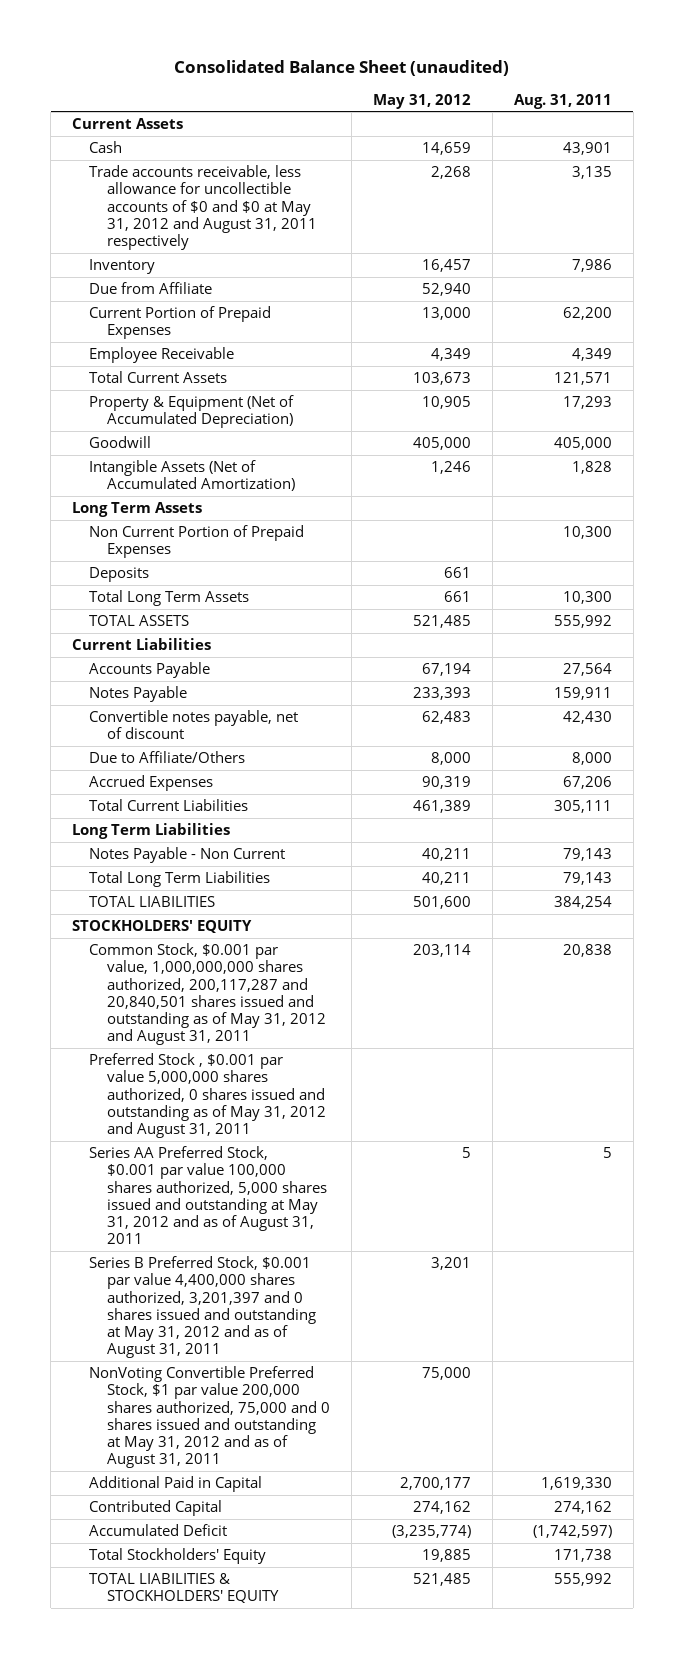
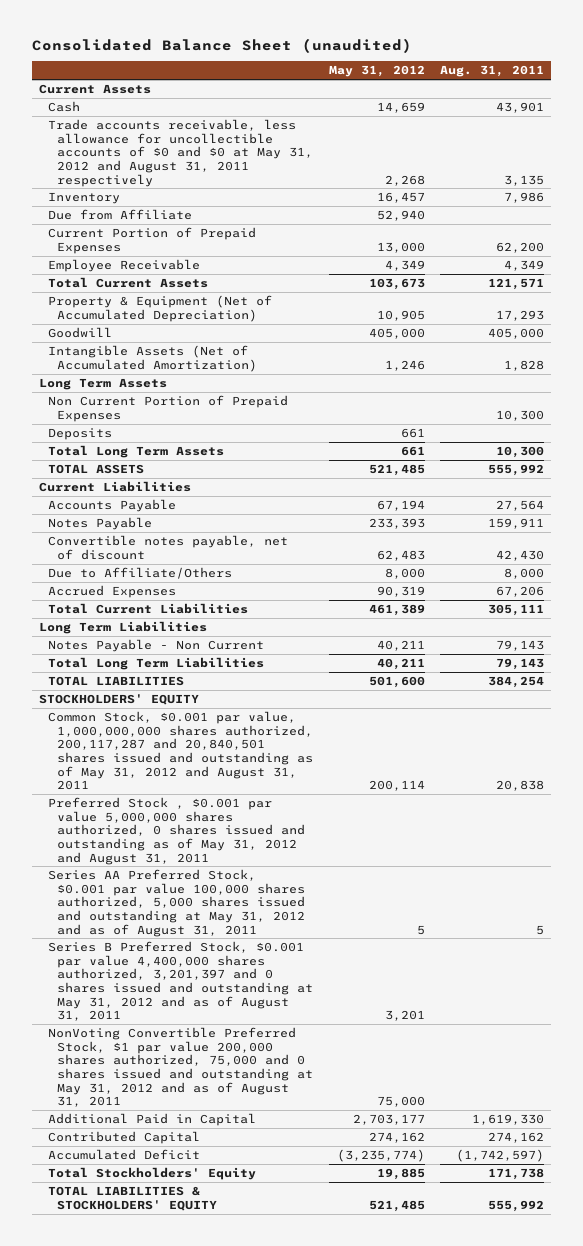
[412,944,471,958] 203,114 -> [368,780,425,792] 200,114
[399,1477,471,1491] 2,700,177 -> [352,1113,425,1125] 2,703,177

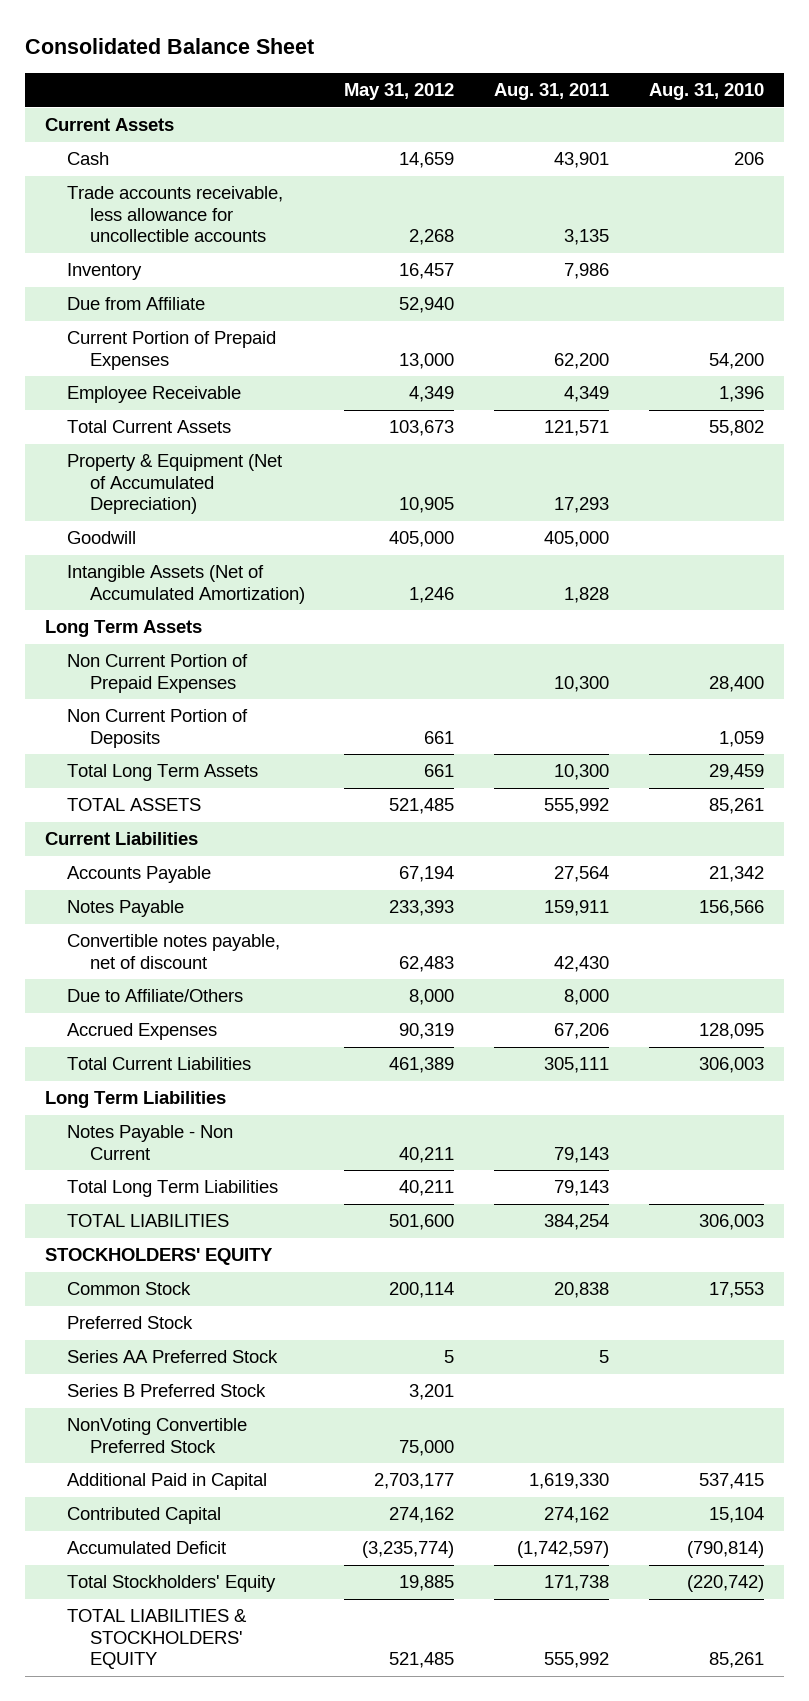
[31,37,412,53] Consolidated Balance Sheet (unaudited) -> [25,38,315,55] Consolidated Balance Sheet
none -> [648,83,764,101] Aug. 31, 2010
[48,118,314,187] Trade accounts receivable, less allowance for uncollectible accounts of $0 and $0 at May 31, 2012 and August 31, 2011 respectively -> [67,186,284,243] Trade accounts receivable, less allowance for uncollectible accounts
[48,427,113,440] Deposits -> [67,709,249,748] Non Current Portion of Deposits
[48,1026,314,1108] NonVoting Convertible Preferred Stock, $1 par value 200,000 shares authorized, 75,000 and 0 shares issued and outstanding at May 31, 2012 and as of August 31, 2011 -> none
[48,710,314,791] Common Stock, $0.001 par value, 1,000,000,000 shares authorized, 200,117,287 and 20,840,501 shares issued and outstanding as of May 31, 2012 and August 31, 2011 -> [67,1282,192,1296] Common Stock
[48,796,306,865] Preferred Stock , $0.001 par value 5,000,000 shares authorized, 0 shares issued and outstanding as of May 31, 2012 and August 31, 2011 -> [67,1316,194,1330] Preferred Stock
[48,868,306,937] Series AA Preferred Stock, $0.001 par value 100,000 shares authorized, 5,000 shares issued and outstanding at May 31, 2012 and as of August 31, 2011 -> [67,1350,279,1364] Series AA Preferred Stock
[48,940,314,1022] Series B Preferred Stock, $0.001 par value 4,400,000 shares authorized, 3,201,397 and 0 shares issued and outstanding at May 31, 2012 and as of August 31, 2011 -> [67,1384,267,1398] Series B Preferred Stock
none -> [67,1418,248,1453] NonVoting Convertible Preferred Stock

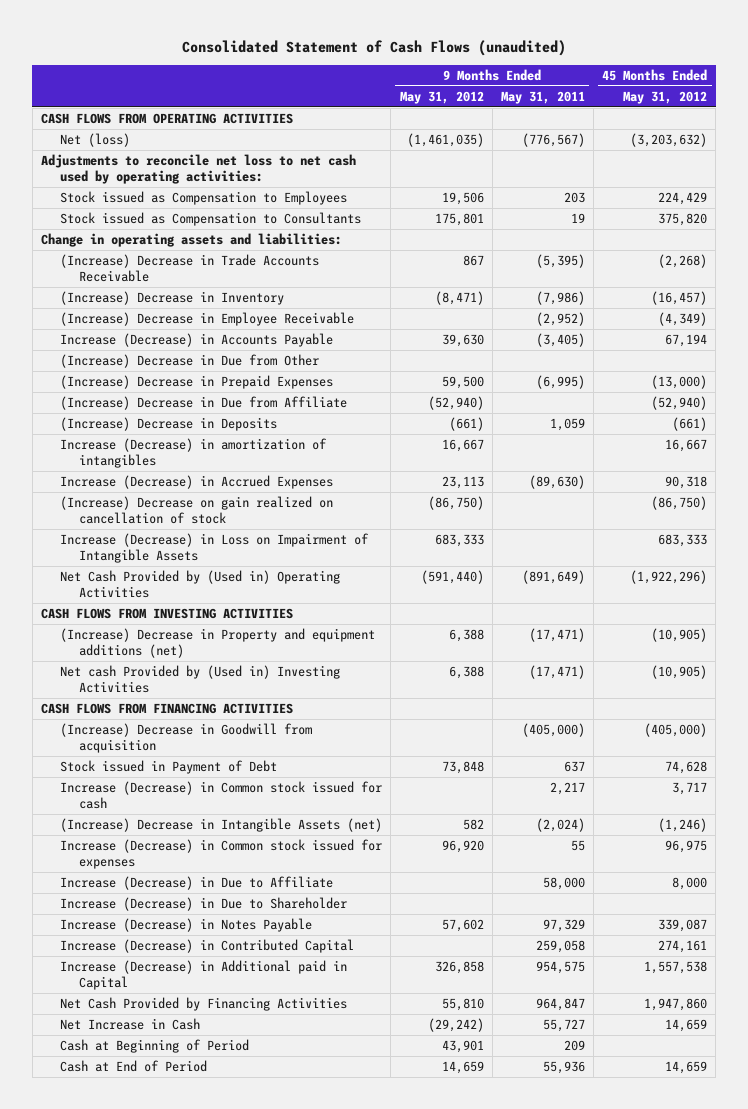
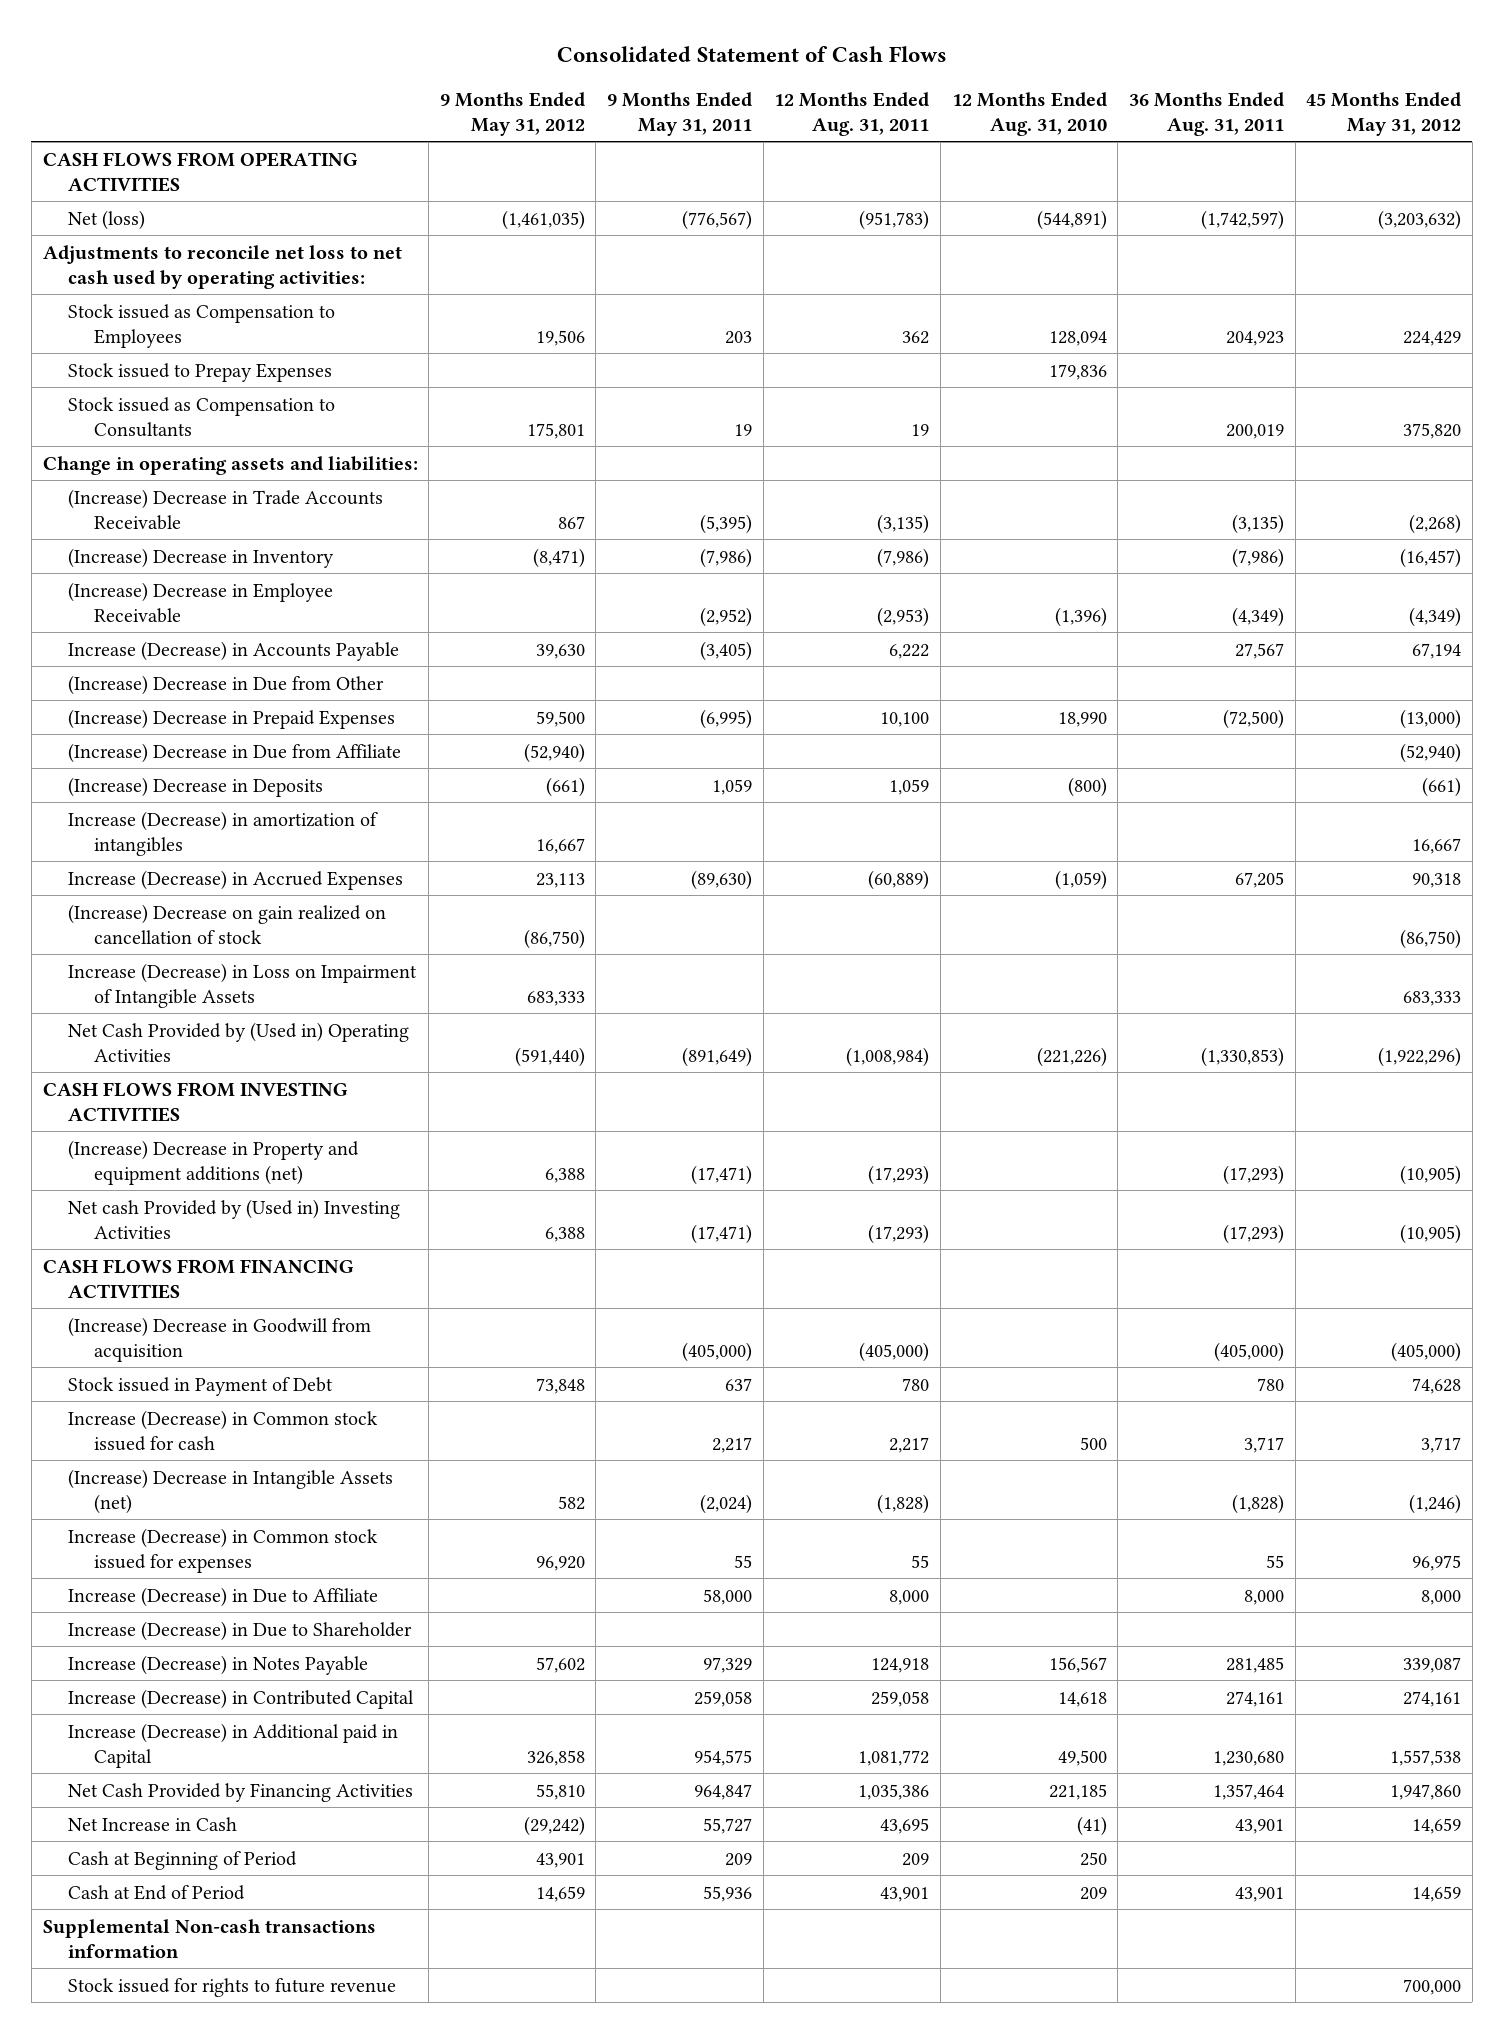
[182,40,567,57] Consolidated Statement of Cash Flows (unaudited) -> [556,46,947,63] Consolidated Statement of Cash Flows
none -> [774,91,930,136] 12 Months Ended Aug. 31, 2011
none -> [951,91,1107,136] 12 Months Ended Aug. 31, 2010
none -> [1128,91,1284,136] 36 Months Ended Aug. 31, 2011
none -> [68,362,333,382] Stock issued to Prepay Expenses
none -> [42,1918,376,1958] Supplemental Non-cash transactions information
none -> [68,1977,397,1997] Stock issued for rights to future revenue

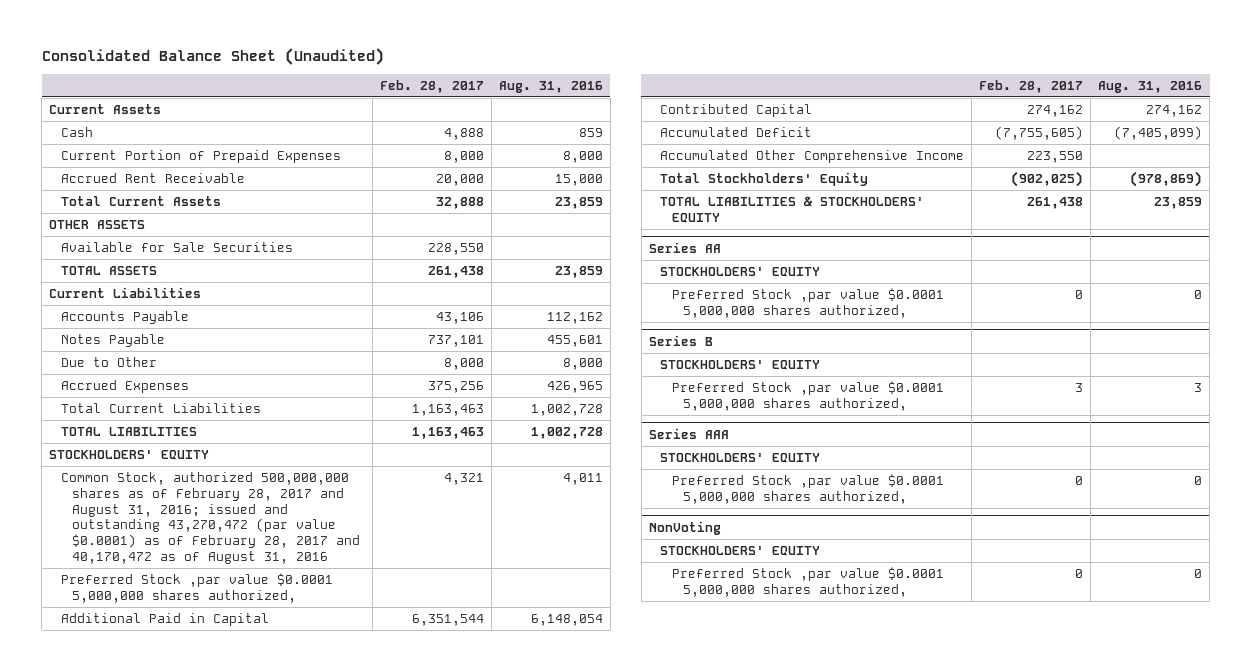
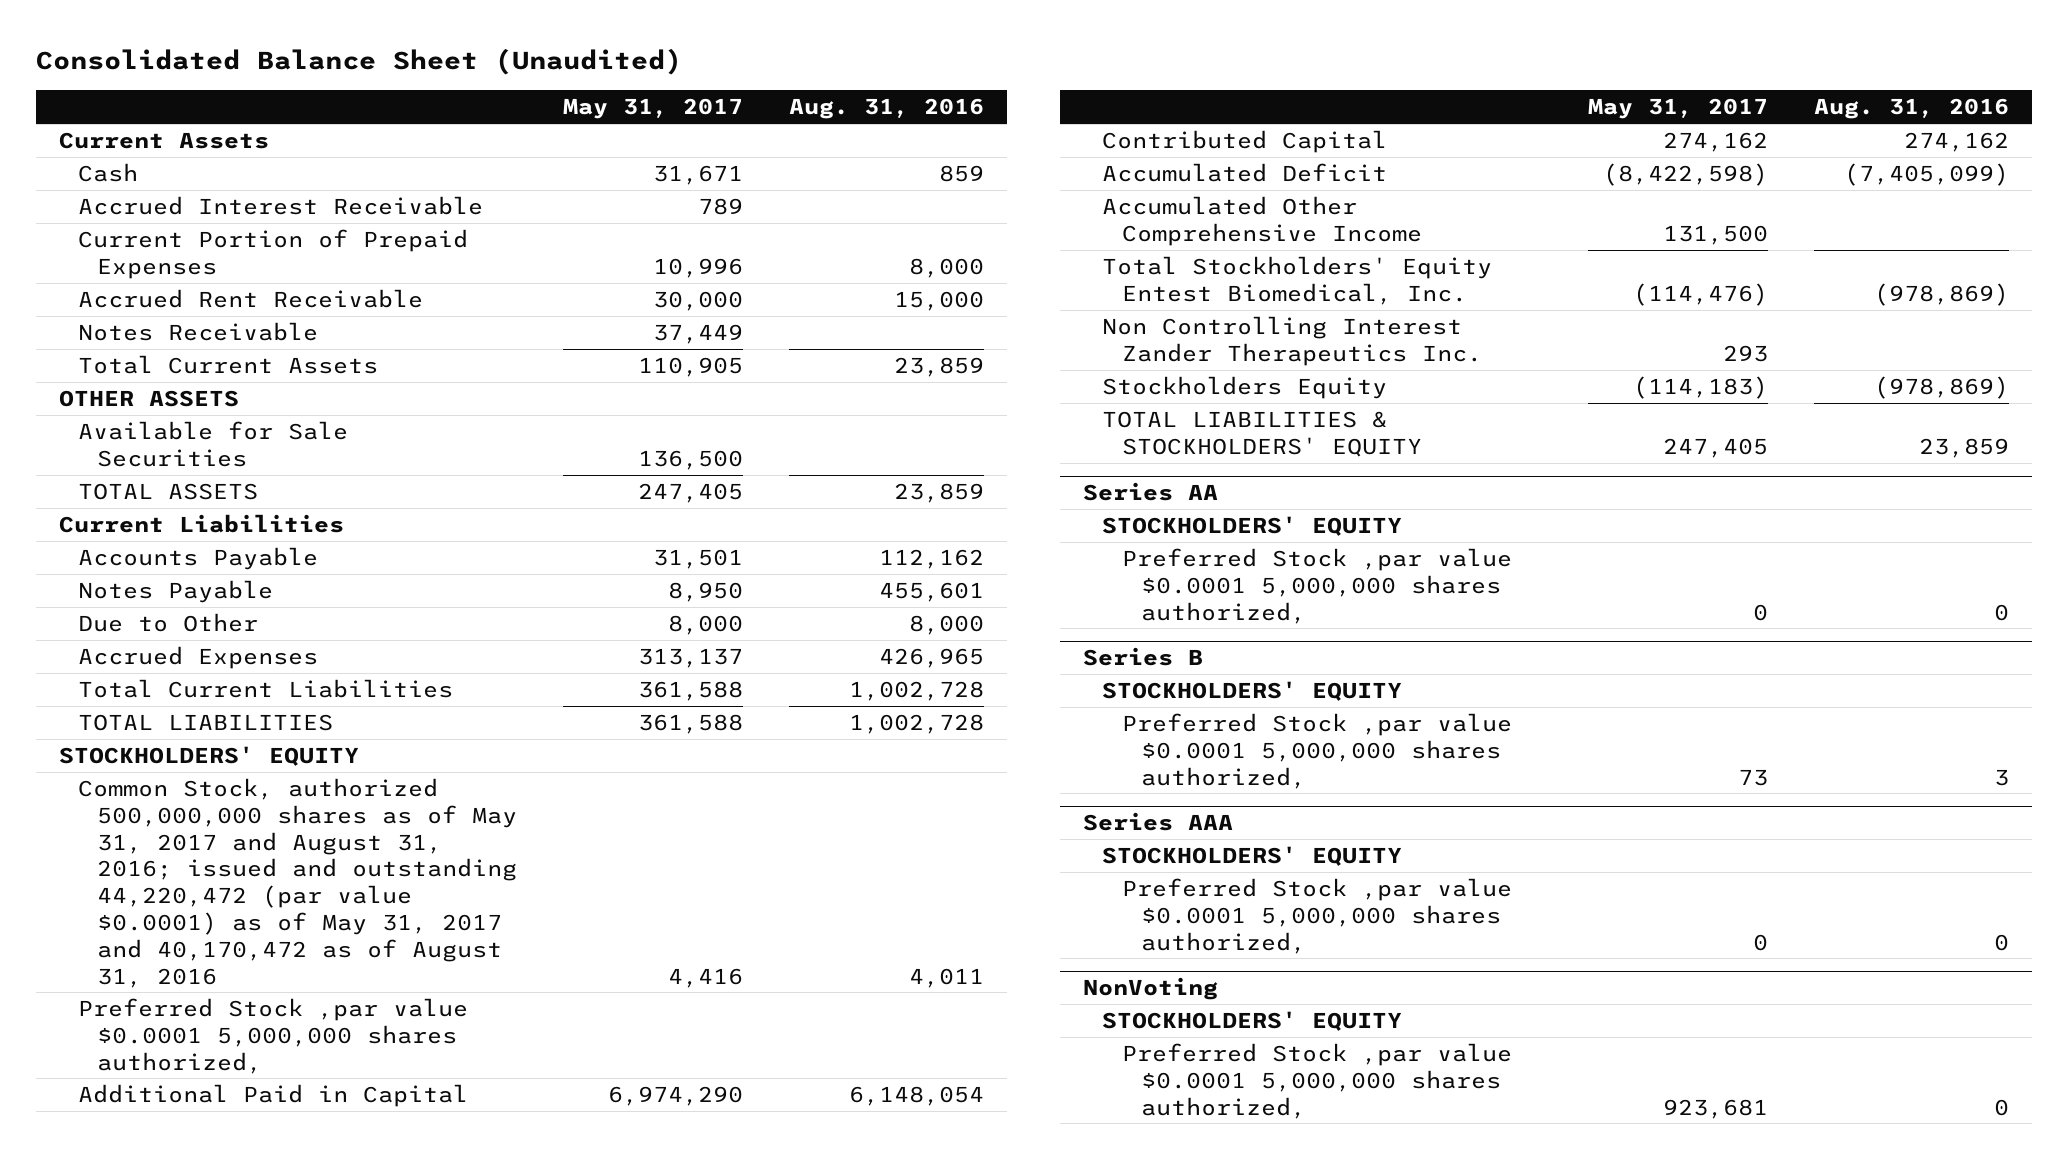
[379,79,484,93] Feb. 28, 2017 -> none
none -> [563,98,744,120] May 31, 2017
none -> [77,195,483,215] Accrued Interest Receivable
none -> [77,321,318,341] Notes Receivable
[60,471,361,564] Common Stock, authorized 500,000,000 shares as of February 28, 2017 and August 31, 2016; issued and outstanding 43,270,472 (par value $0.0001) as of February 28, 2017 and 40,170,472 as of August 31, 2016 -> [77,777,517,988] Common Stock, authorized 500,000,000 shares as of May 31, 2017 and August 31, 2016; issued and outstanding 44,220,472 (par value $0.0001) as of May 31, 2017 and 40,170,472 as of August 31, 2016
[660,171,869,186] Total Stockholders' Equity -> [1102,255,1493,305] Total Stockholders' Equity Entest Biomedical, Inc.
none -> [1102,315,1482,366] Non Controlling Interest Zander Therapeutics Inc.
none -> [1102,375,1388,399] Stockholders Equity

